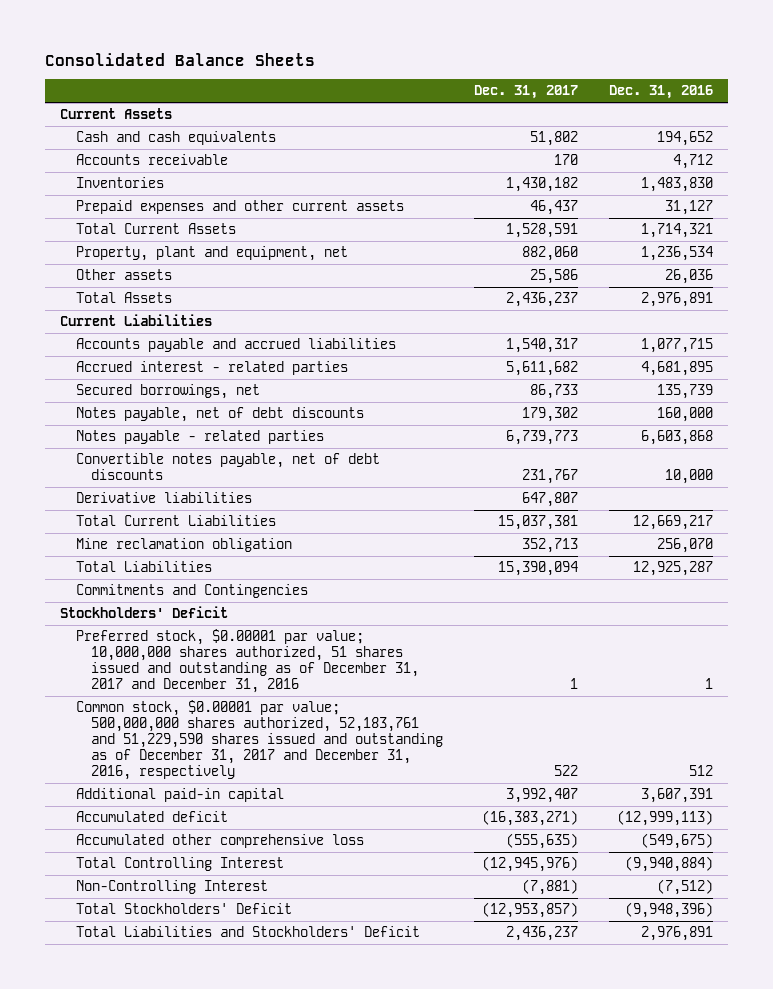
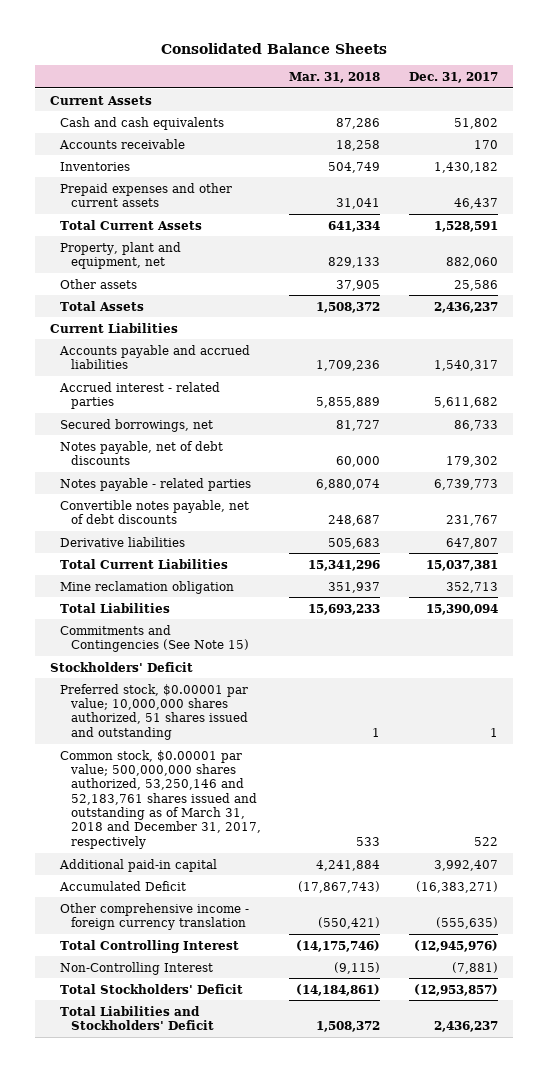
[608,85,713,100] Dec. 31, 2016 -> none
none -> [289,71,381,83] Mar. 31, 2018
[75,584,308,599] Commitments and Contingencies -> [60,624,249,652] Commitments and Contingencies (See Note 15)
[75,629,420,694] Preferred stock, $0.00001 par value; 10,000,000 shares authorized, 51 shares issued and outstanding as of December 31, 2017 and December 31, 2016 -> [60,683,249,740] Preferred stock, $0.00001 par value; 10,000,000 shares authorized, 51 shares issued and outstanding
[75,700,444,781] Common stock, $0.00001 par value; 500,000,000 shares authorized, 52,183,761 and 51,229,590 shares issued and outstanding as of December 31, 2017 and December 31, 2016, respectively -> [60,749,261,849] Common stock, $0.00001 par value; 500,000,000 shares authorized, 53,250,146 and 52,183,761 shares issued and outstanding as of March 31, 2018 and December 31, 2017, respectively
[75,811,228,823] Accumulated deficit -> [59,880,187,891] Accumulated Deficit
[75,834,364,849] Accumulated other comprehensive loss -> [60,902,250,930] Other comprehensive income - foreign currency translation

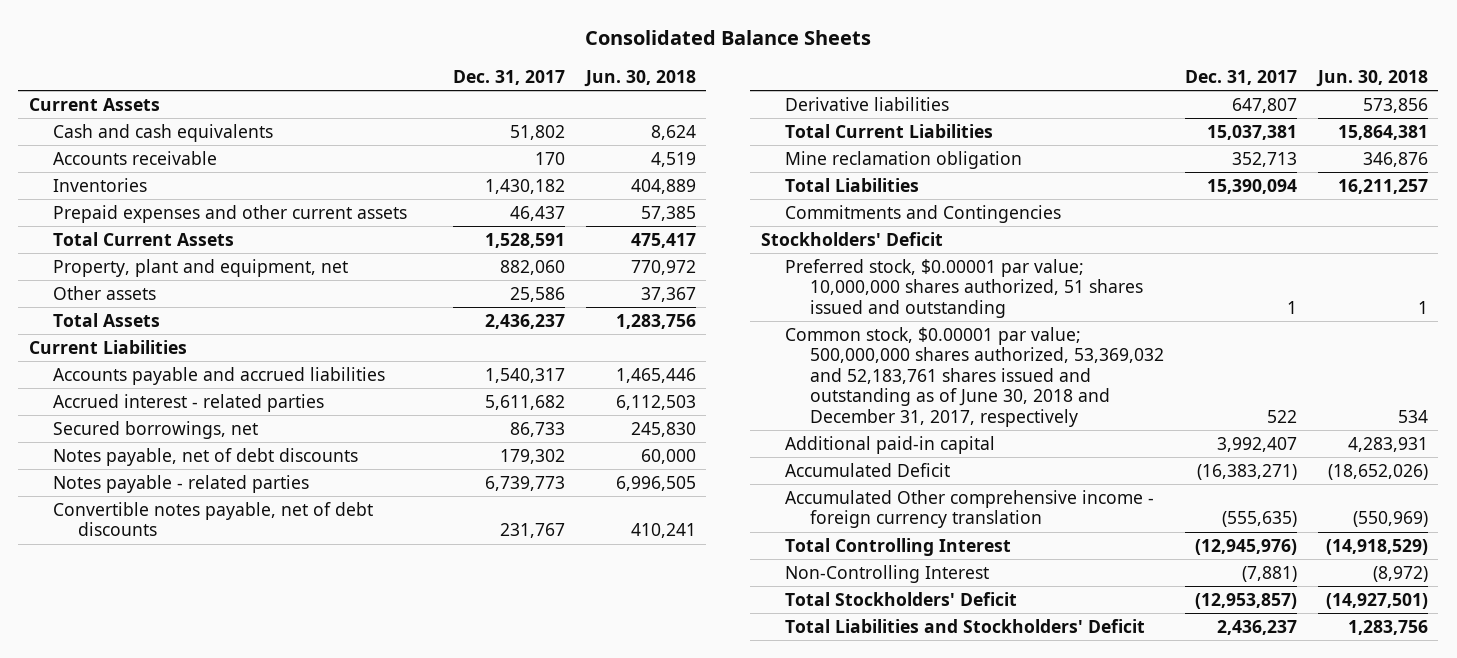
[289,71,381,83] Mar. 31, 2018 -> none
none -> [584,69,697,87] Jun. 30, 2018
[60,624,249,652] Commitments and Contingencies (See Note 15) -> [785,204,1062,223] Commitments and Contingencies
[60,749,261,849] Common stock, $0.00001 par value; 500,000,000 shares authorized, 53,250,146 and 52,183,761 shares issued and outstanding as of March 31, 2018 and December 31, 2017, respectively -> [785,326,1165,427] Common stock, $0.00001 par value; 500,000,000 shares authorized, 53,369,032 and 52,183,761 shares issued and outstanding as of June 30, 2018 and December 31, 2017, respectively
[60,902,250,930] Other comprehensive income - foreign currency translation -> [785,489,1155,529] Accumulated Other comprehensive income - foreign currency translation

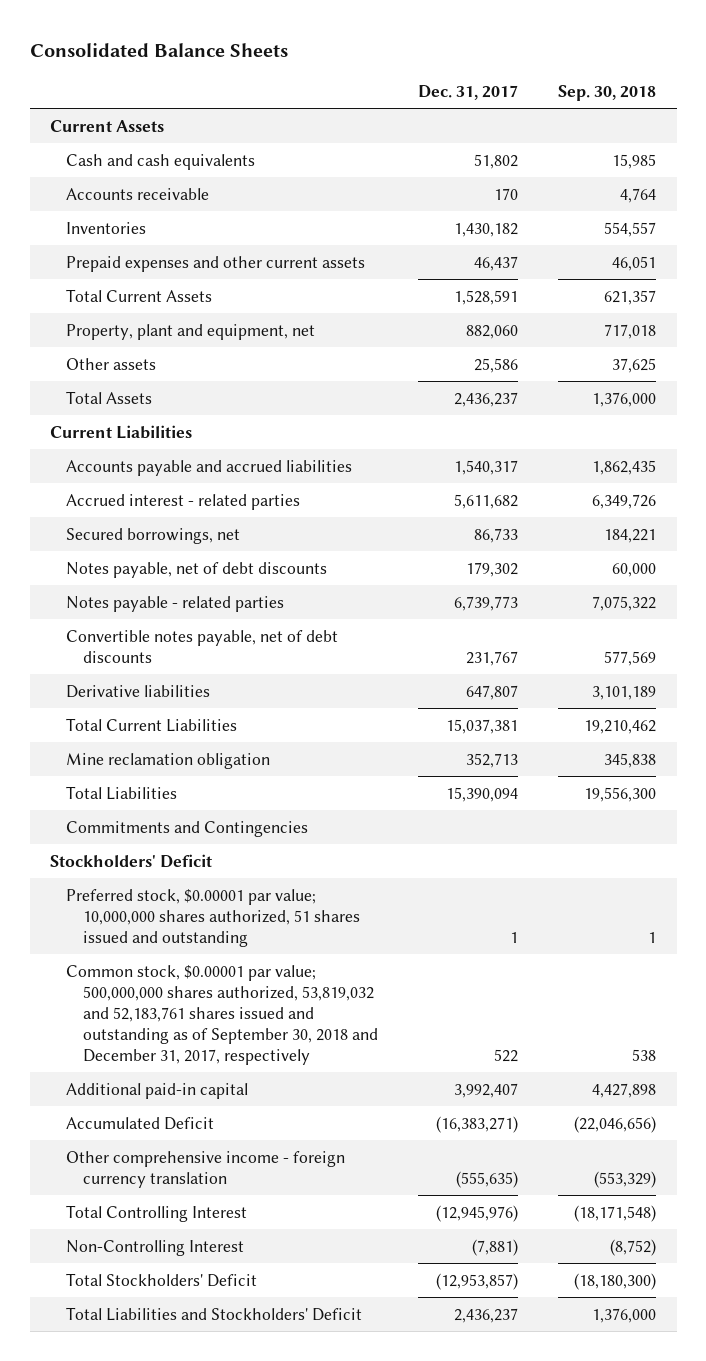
[584,69,697,87] Jun. 30, 2018 -> none
none -> [558,85,657,102] Sep. 30, 2018
[785,326,1165,427] Common stock, $0.00001 par value; 500,000,000 shares authorized, 53,369,032 and 52,183,761 shares issued and outstanding as of June 30, 2018 and December 31, 2017, respectively -> [66,964,378,1065] Common stock, $0.00001 par value; 500,000,000 shares authorized, 53,819,032 and 52,183,761 shares issued and outstanding as of September 30, 2018 and December 31, 2017, respectively
[785,489,1155,529] Accumulated Other comprehensive income - foreign currency translation -> [66,1150,346,1188] Other comprehensive income - foreign currency translation

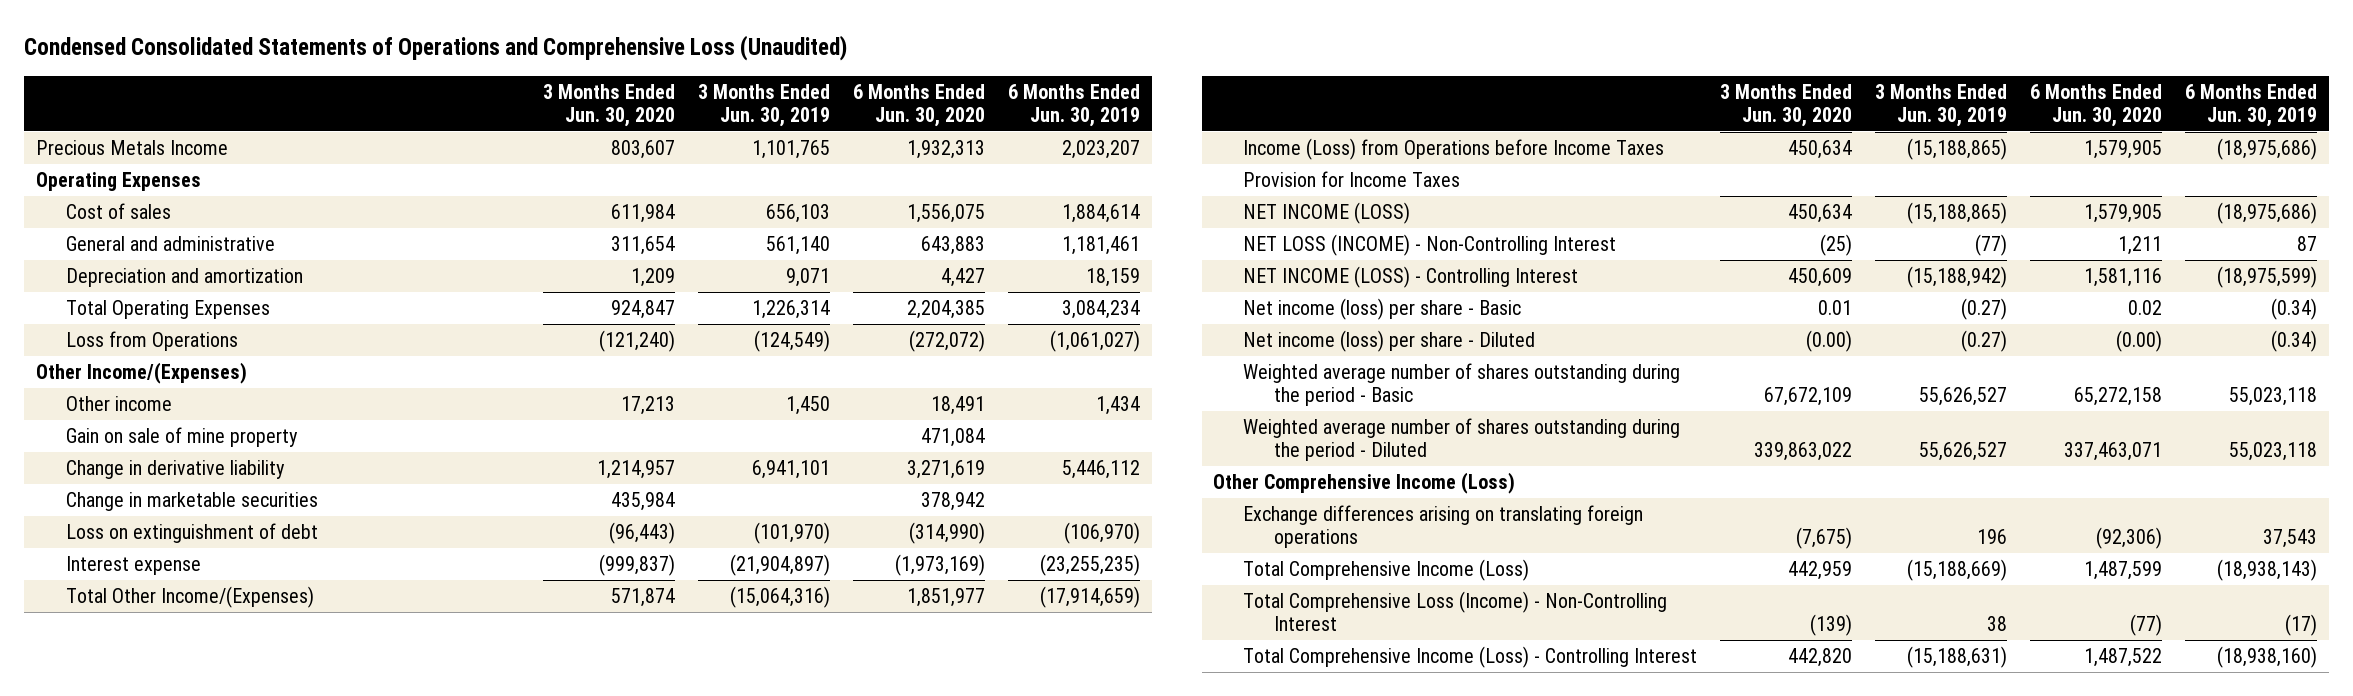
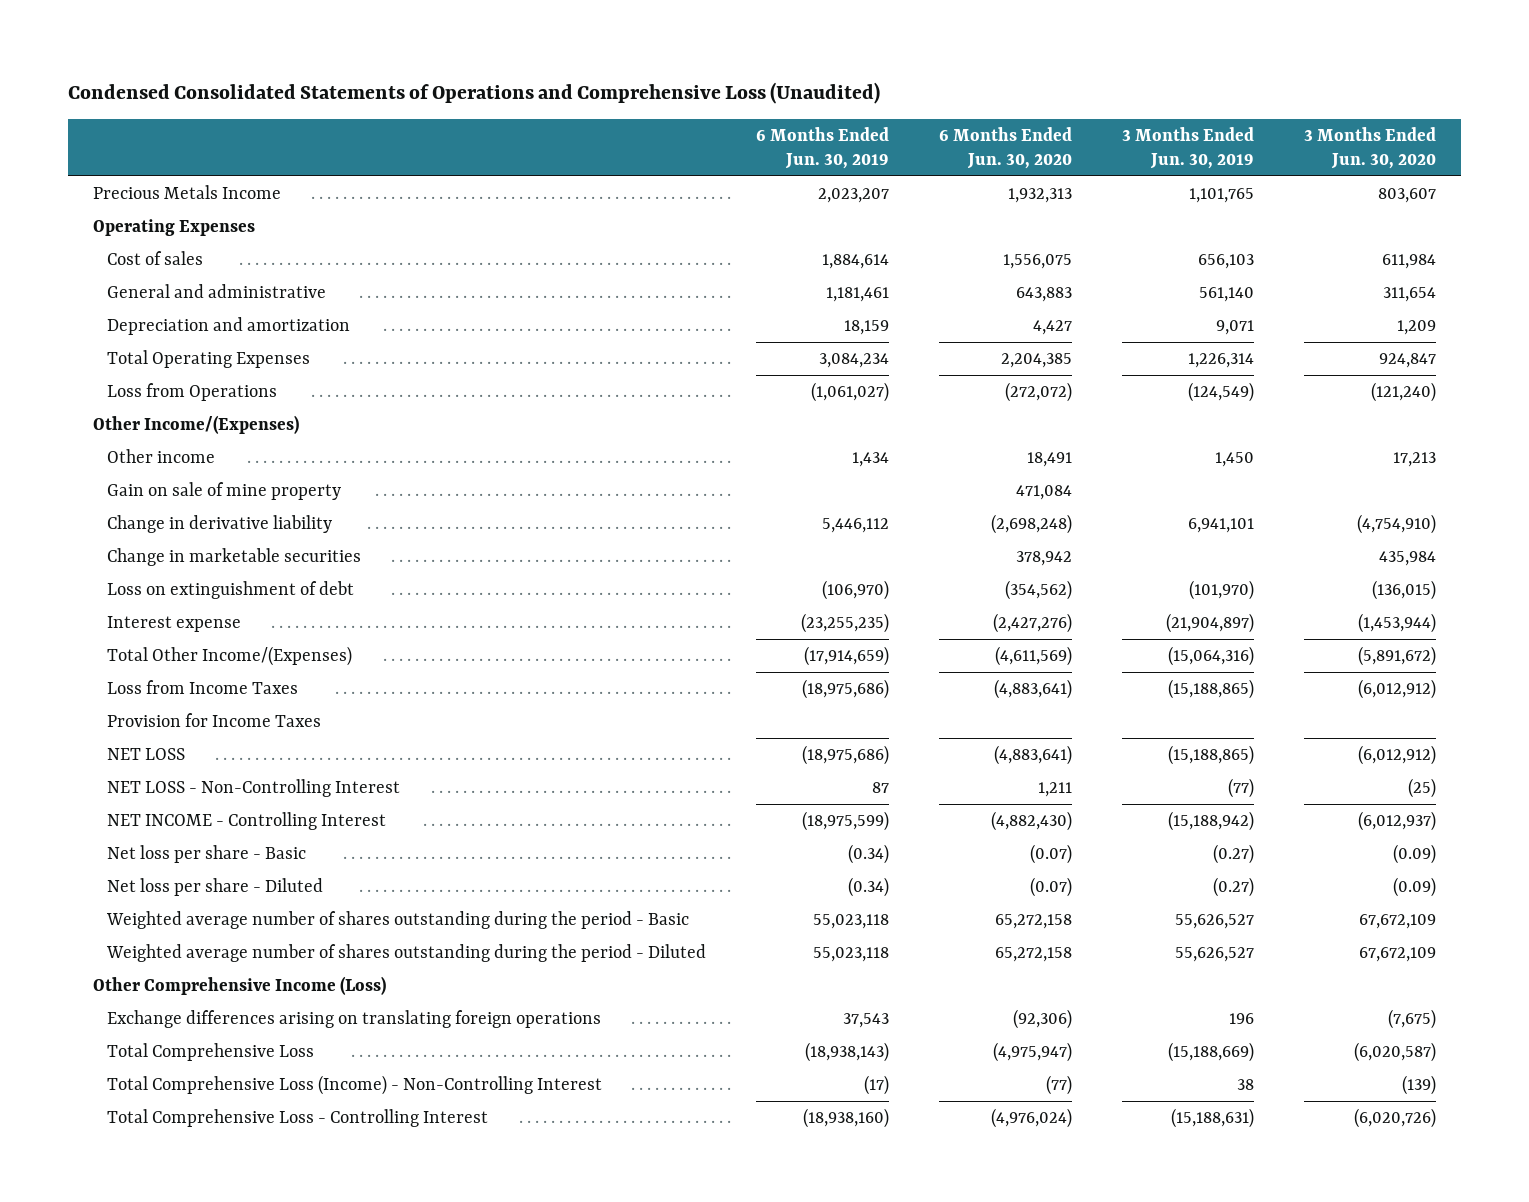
[597,460,676,480] 1,214,957 -> [1356,514,1436,535] (4,754,910)
[907,460,986,480] 3,271,619 -> [991,514,1073,535] (2,698,248)
[609,522,676,545] (96,443) -> [1371,580,1436,601] (136,015)
[909,522,986,545] (314,990) -> [1005,580,1073,601] (354,562)
[599,554,676,577] (999,837) -> [1357,613,1436,634] (1,453,944)
[895,554,986,577] (1,973,169) -> [993,613,1073,634] (2,427,276)
[611,588,676,608] 571,874 -> [1357,646,1436,667] (5,891,672)
[907,588,986,608] 1,851,977 -> [995,646,1073,667] (4,611,569)
[1243,138,1665,161] Income (Loss) from Operations before Income Taxes -> [107,680,299,695] Loss from Income Taxes
[1788,140,1853,160] 450,634 -> [1357,679,1436,700] (6,012,912)
[2084,140,2163,160] 1,579,905 -> [994,679,1073,700] (4,883,641)
[1243,202,1411,225] NET INCOME (LOSS) -> [107,748,186,761] NET LOSS
[1788,204,1853,224] 450,634 -> [1357,745,1436,766] (6,012,912)
[2084,204,2163,224] 1,579,905 -> [994,745,1073,766] (4,883,641)
[1243,234,1617,257] NET LOSS (INCOME) - Non-Controlling Interest -> [107,779,401,798] NET LOSS - Non-Controlling Interest
[1243,266,1579,289] NET INCOME (LOSS) - Controlling Interest -> [107,812,387,831] NET INCOME - Controlling Interest
[1788,268,1853,288] 450,609 -> [1357,811,1436,832] (6,012,937)
[2084,268,2163,288] 1,581,116 -> [991,811,1073,832] (4,882,430)
[1243,298,1522,321] Net income (loss) per share - Basic -> [107,845,307,864] Net loss per share - Basic
[1818,300,1853,316] 0.01 -> [1392,844,1436,865] (0.09)
[2128,300,2163,316] 0.02 -> [1030,844,1073,865] (0.07)
[1243,330,1536,353] Net income (loss) per share - Diluted -> [107,878,324,897] Net loss per share - Diluted
[1806,330,1853,353] (0.00) -> [1392,877,1436,898] (0.09)
[2116,330,2163,353] (0.00) -> [1030,877,1073,898] (0.07)
[1754,442,1853,462] 339,863,022 -> [1358,947,1436,963] 67,672,109
[2064,442,2163,462] 337,463,071 -> [995,947,1073,963] 65,272,158
[1243,559,1530,582] Total Comprehensive Income (Loss) -> [107,1043,315,1062] Total Comprehensive Loss
[1788,561,1853,581] 442,959 -> [1353,1042,1436,1063] (6,020,587)
[2084,561,2163,581] 1,487,599 -> [993,1042,1073,1063] (4,975,947)
[1243,646,1698,669] Total Comprehensive Income (Loss) - Controlling Interest -> [107,1109,489,1128] Total Comprehensive Loss - Controlling Interest
[1788,648,1853,668] 442,820 -> [1353,1108,1436,1129] (6,020,726)
[2084,648,2163,668] 1,487,522 -> [991,1108,1073,1129] (4,976,024)

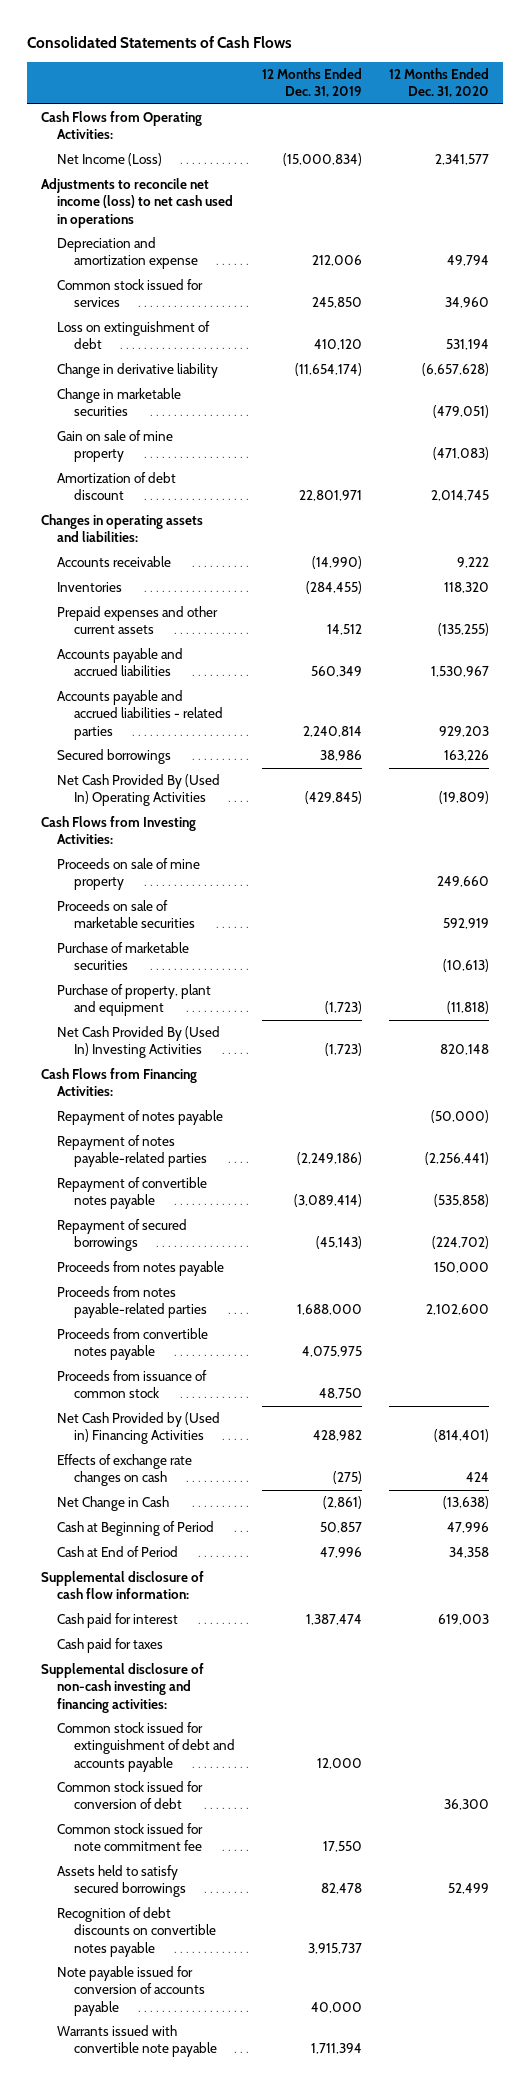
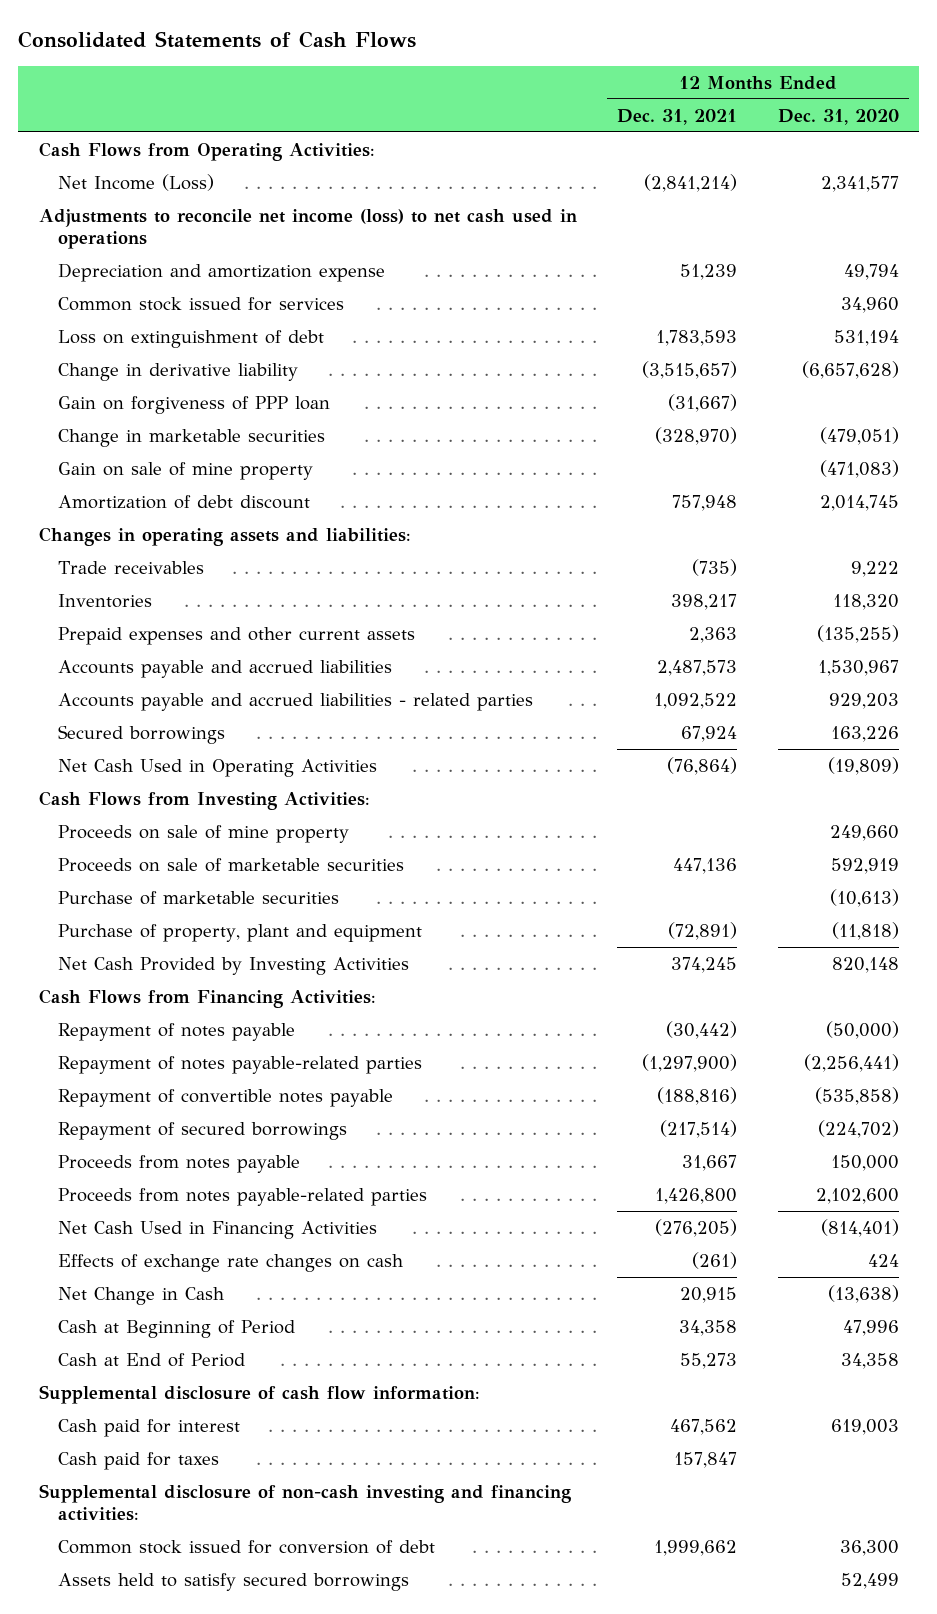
[262,68,363,98] 12 Months Ended Dec. 31, 2019 -> none
none -> [617,108,738,125] Dec. 31, 2021
none -> [57,395,330,414] Gain on forgiveness of PPP loan
[57,556,172,568] Accounts receivable -> [57,560,204,574] Trade receivables
[57,774,221,807] Net Cash Provided By (Used In) Operating Activities -> [57,758,377,777] Net Cash Used in Operating Activities
[57,1026,221,1059] Net Cash Provided By (Used In) Investing Activities -> [57,956,409,975] Net Cash Provided by Investing Activities
[57,1328,209,1361] Proceeds from convertible notes payable -> none
[57,1370,208,1399] Proceeds from issuance of common stock -> none
[57,1412,221,1445] Net Cash Provided by (Used in) Financing Activities -> [57,1220,377,1239] Net Cash Used in Financing Activities
[57,1722,236,1772] Common stock issued for extinguishment of debt and accounts payable -> none
[57,1823,204,1852] Common stock issued for note commitment fee -> none
[57,1907,217,1957] Recognition of debt discounts on convertible notes payable -> none
[57,1966,206,2016] Note payable issued for conversion of accounts payable -> none
[57,2025,218,2058] Warrants issued with convertible note payable -> none

